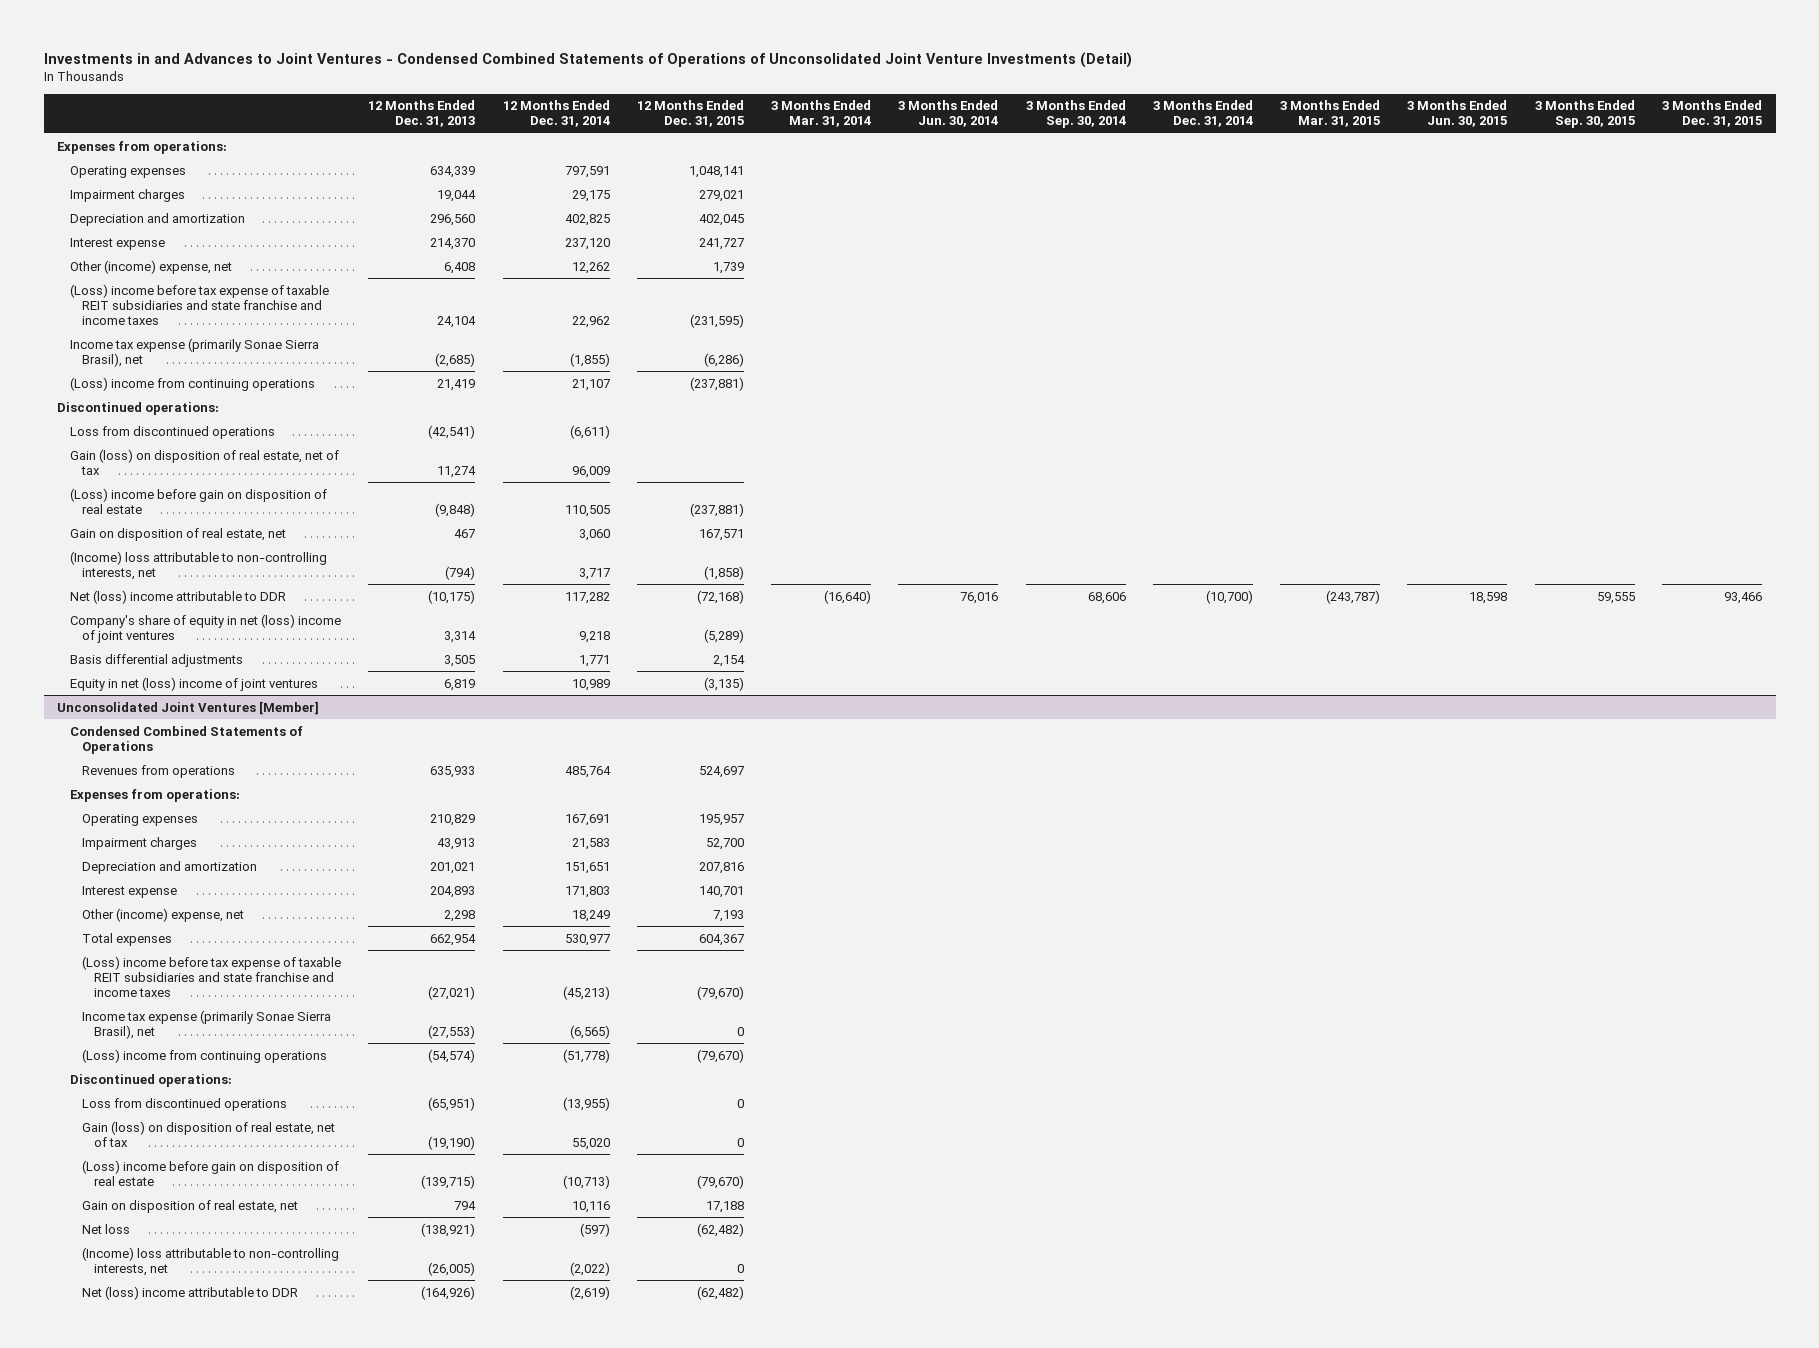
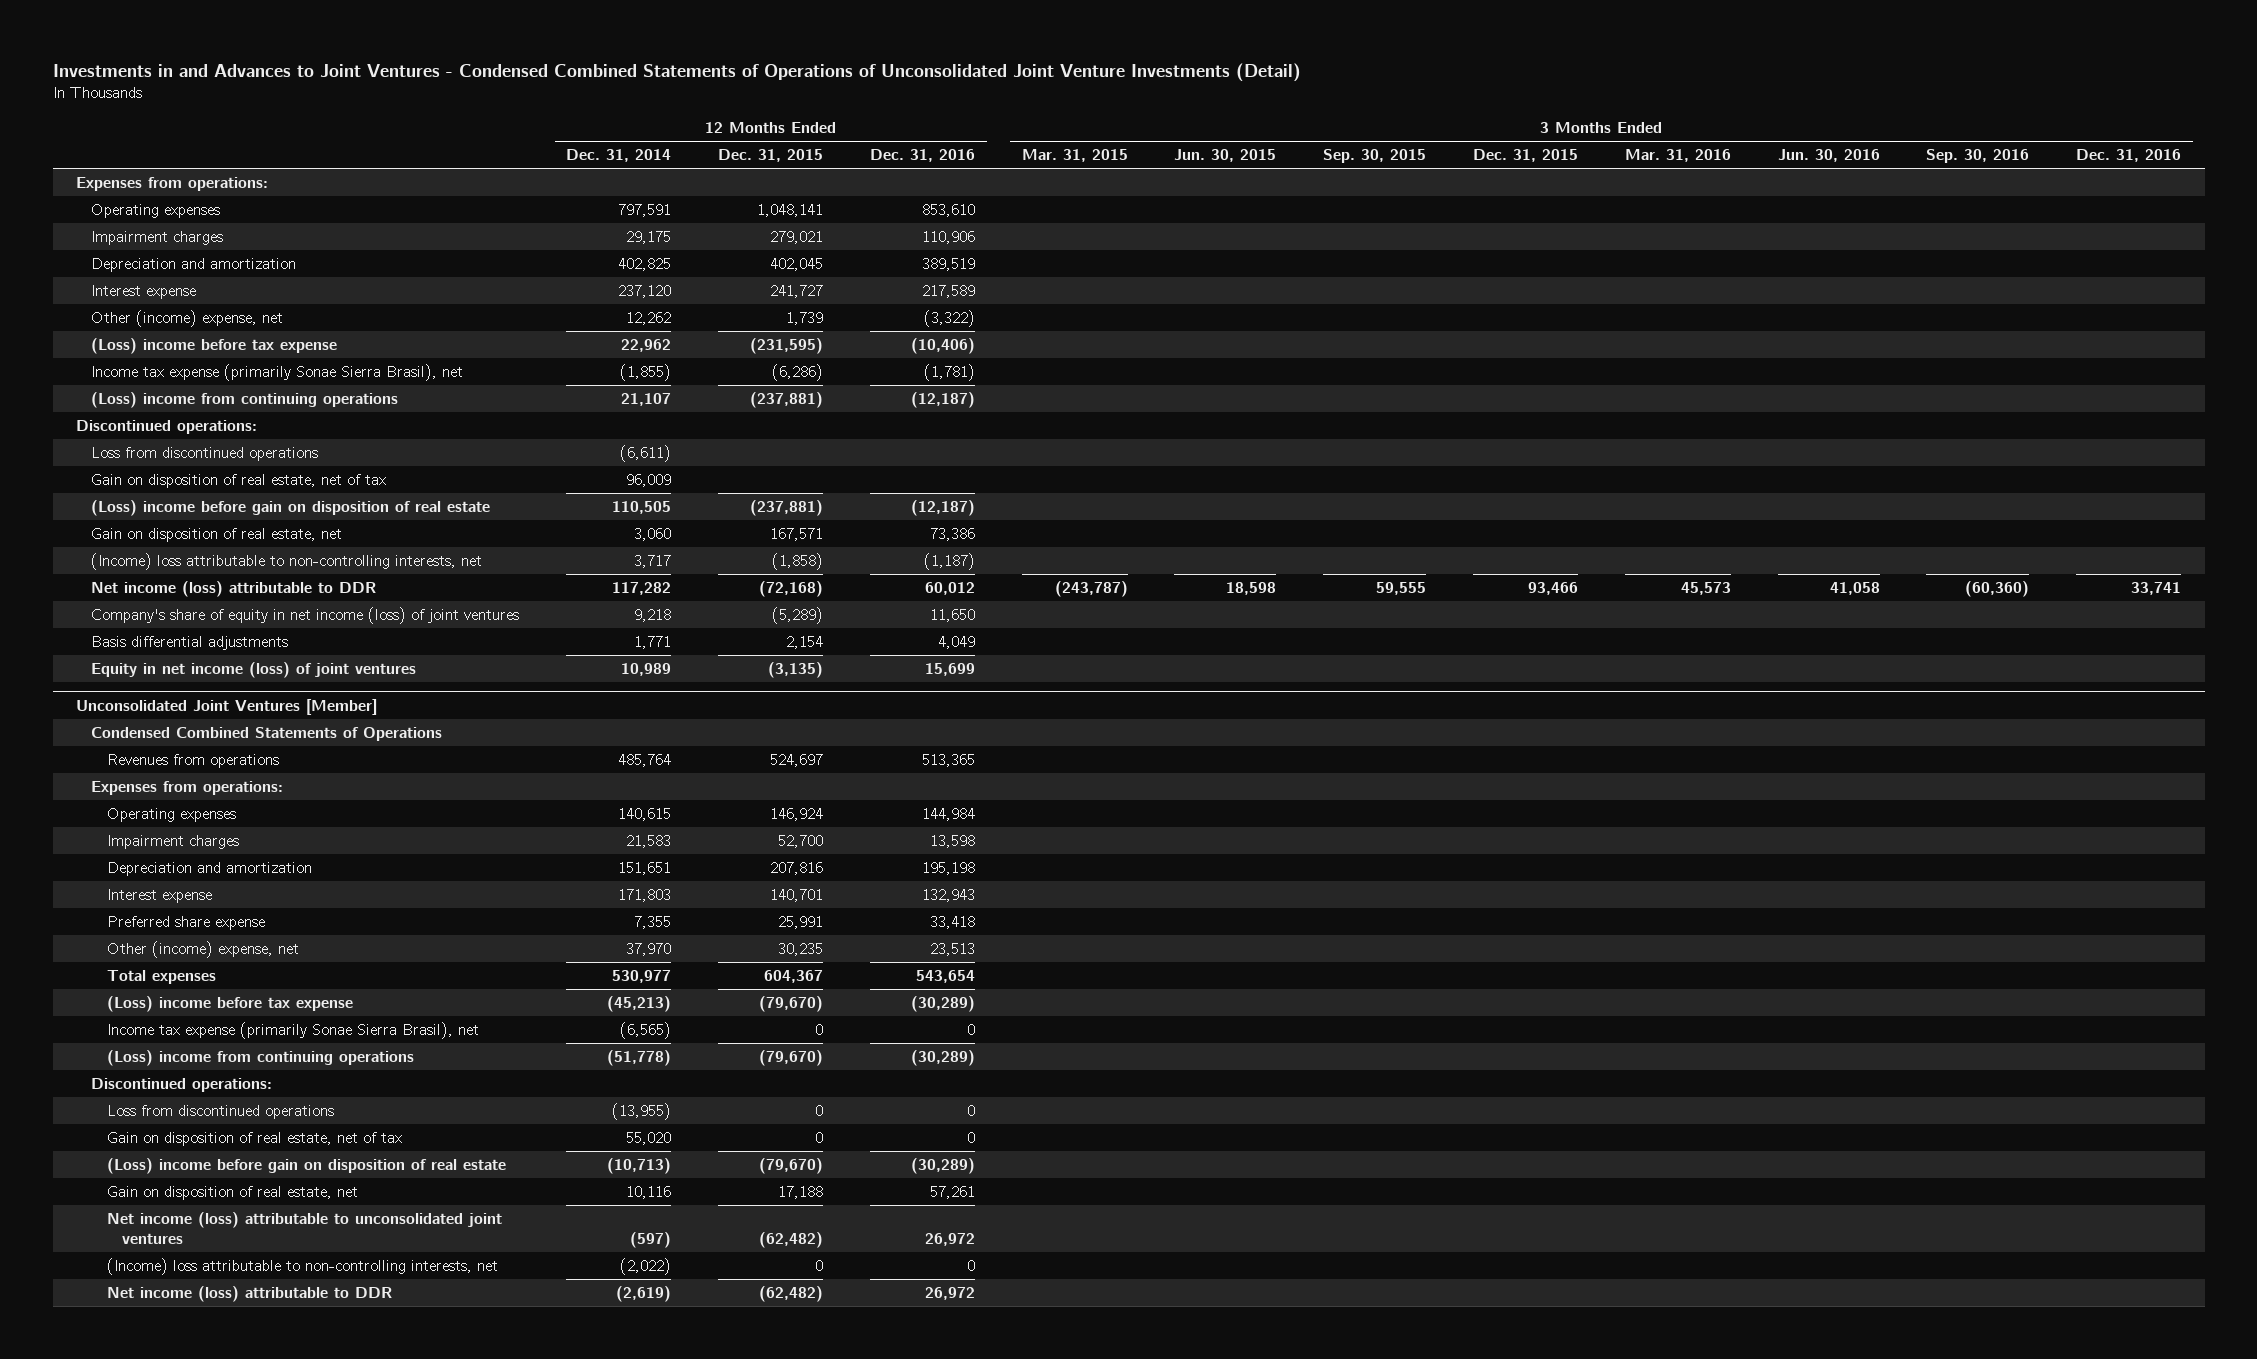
[368,100,476,128] 12 Months Ended Dec. 31, 2013 -> none
[771,100,872,128] 3 Months Ended Mar. 31, 2014 -> none
[898,100,999,128] 3 Months Ended Jun. 30, 2014 -> none
[1025,100,1126,129] 3 Months Ended Sep. 30, 2014 -> none
[1152,100,1253,128] 3 Months Ended Dec. 31, 2014 -> none
none -> [869,149,975,163] Dec. 31, 2016
none -> [1624,149,1731,163] Mar. 31, 2016
none -> [1777,149,1880,163] Jun. 30, 2016
none -> [1926,149,2030,164] Sep. 30, 2016
none -> [2076,149,2182,163] Dec. 31, 2016
[69,283,329,325] (Loss) income before tax expense of taxable REIT subsidiaries and state franchise and income taxes -> [91,337,338,354] (Loss) income before tax expense
[69,448,339,475] Gain (loss) on disposition of real estate, net of tax -> [91,473,387,488] Gain on disposition of real estate, net of tax
[69,589,286,604] Net (loss) income attributable to DDR -> [91,580,377,597] Net income (loss) attributable to DDR
[69,613,341,643] Company's share of equity in net (loss) income of joint ventures -> [91,606,520,624] Company's share of equity in net income (loss) of joint ventures
[69,676,318,691] Equity in net (loss) income of joint ventures -> [91,661,417,678] Equity in net income (loss) of joint ventures
[564,813,610,826] 167,691 -> [618,807,672,821] 140,615
[698,813,744,826] 195,957 -> [770,807,824,821] 146,924
none -> [106,915,265,930] Preferred share expense
[571,909,610,922] 18,249 -> [626,942,672,956] 37,970
[712,909,744,922] 7,193 -> [778,942,824,956] 30,235
[81,955,341,997] (Loss) income before tax expense of taxable REIT subsidiaries and state franchise and income taxes -> [106,995,353,1012] (Loss) income before tax expense
[81,1120,335,1147] Gain (loss) on disposition of real estate, net of tax -> [106,1131,402,1146] Gain on disposition of real estate, net of tax
[81,1223,130,1234] Net loss -> [106,1211,502,1244] Net income (loss) attributable to unconsolidated joint ventures
[81,1285,298,1300] Net (loss) income attributable to DDR -> [106,1285,392,1302] Net income (loss) attributable to DDR

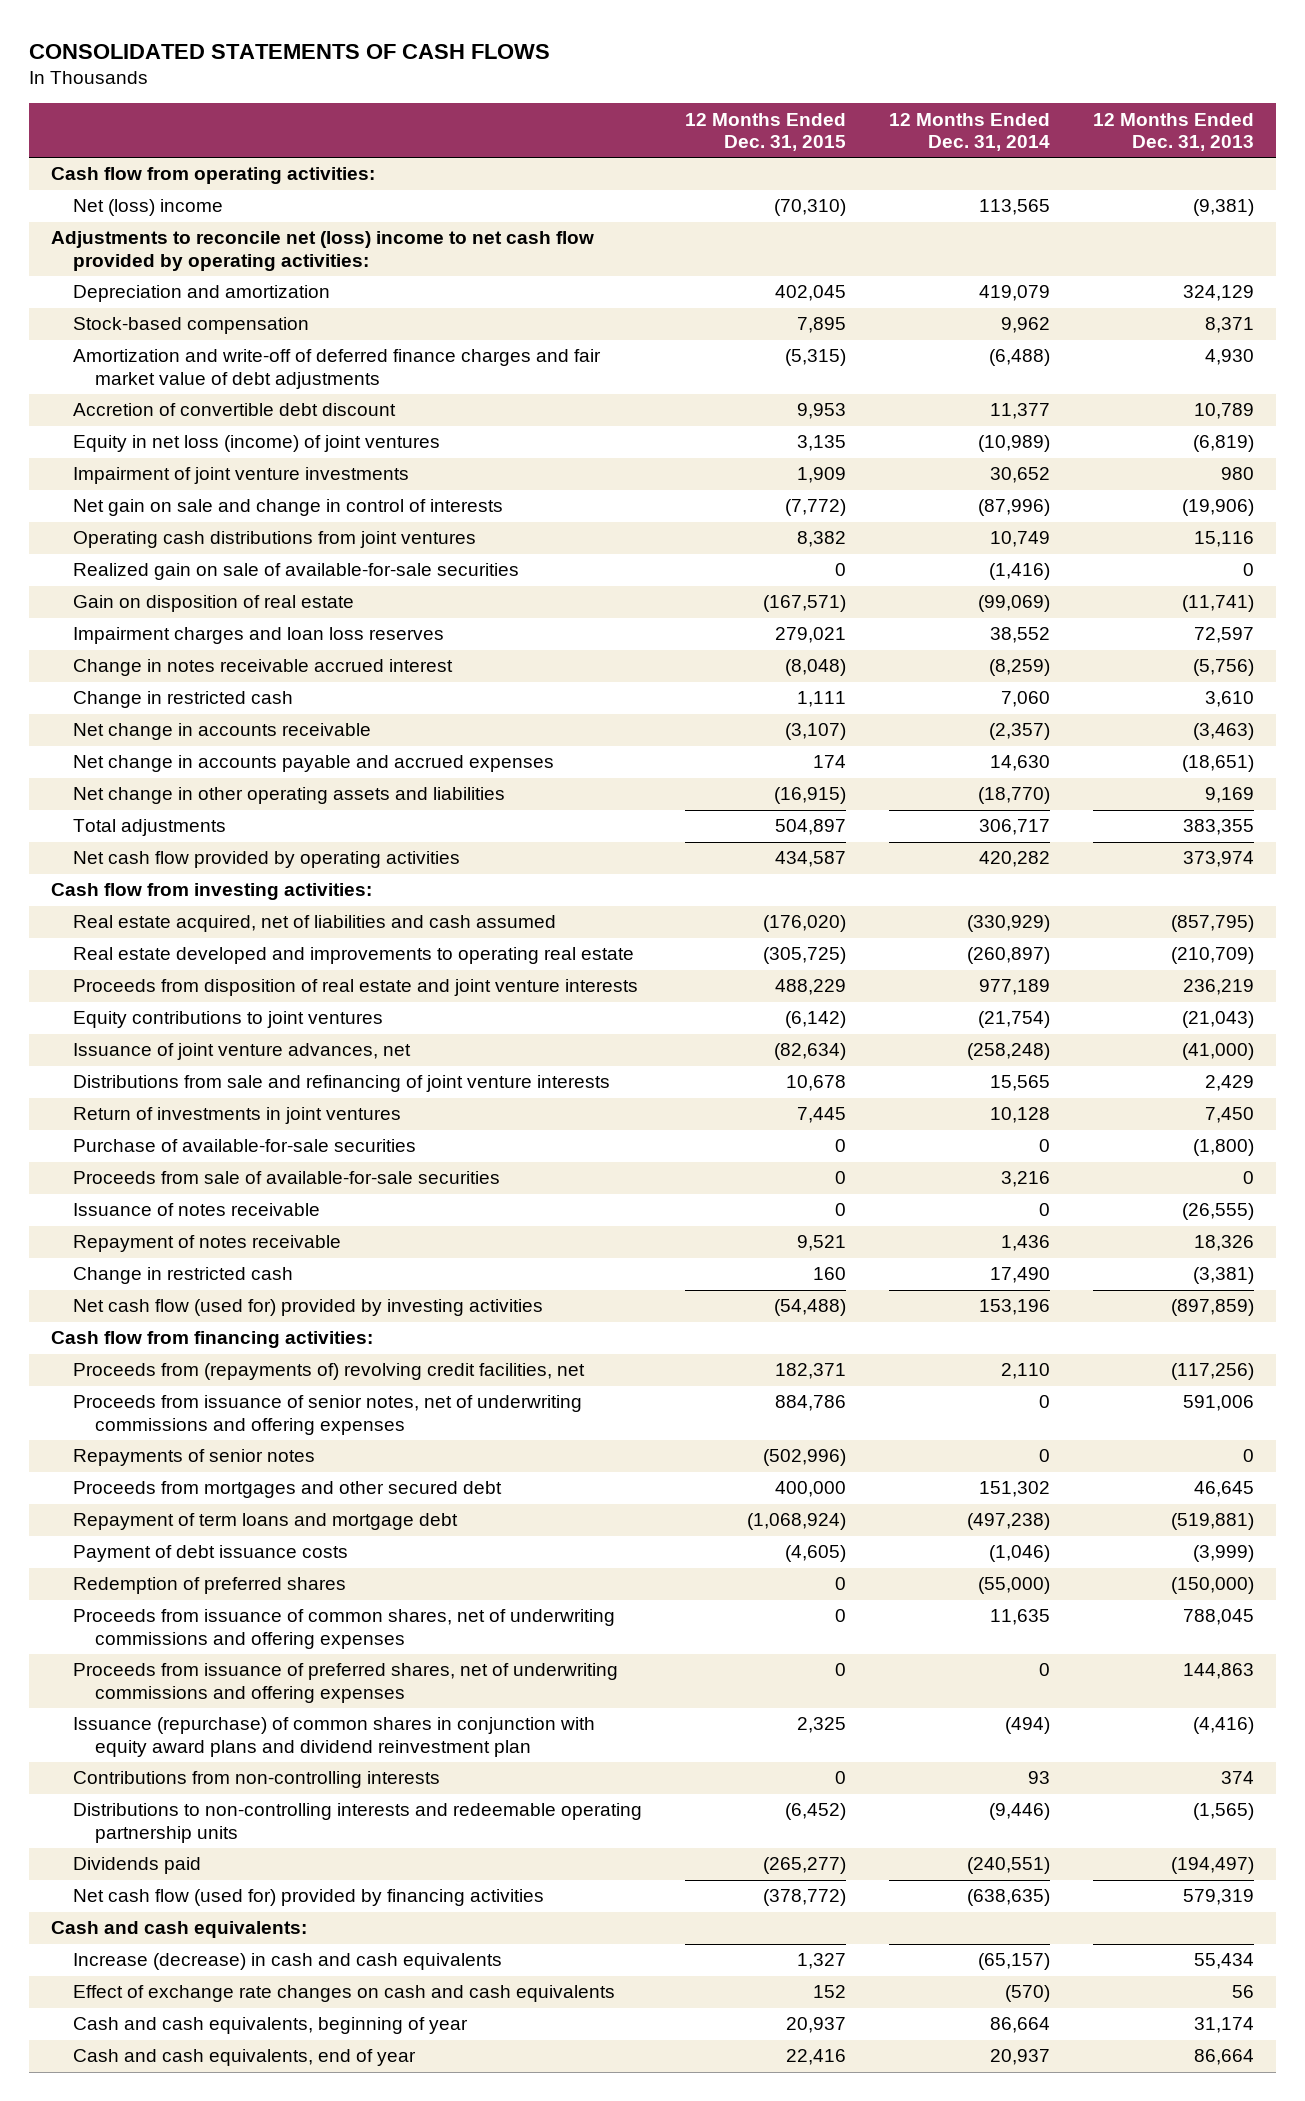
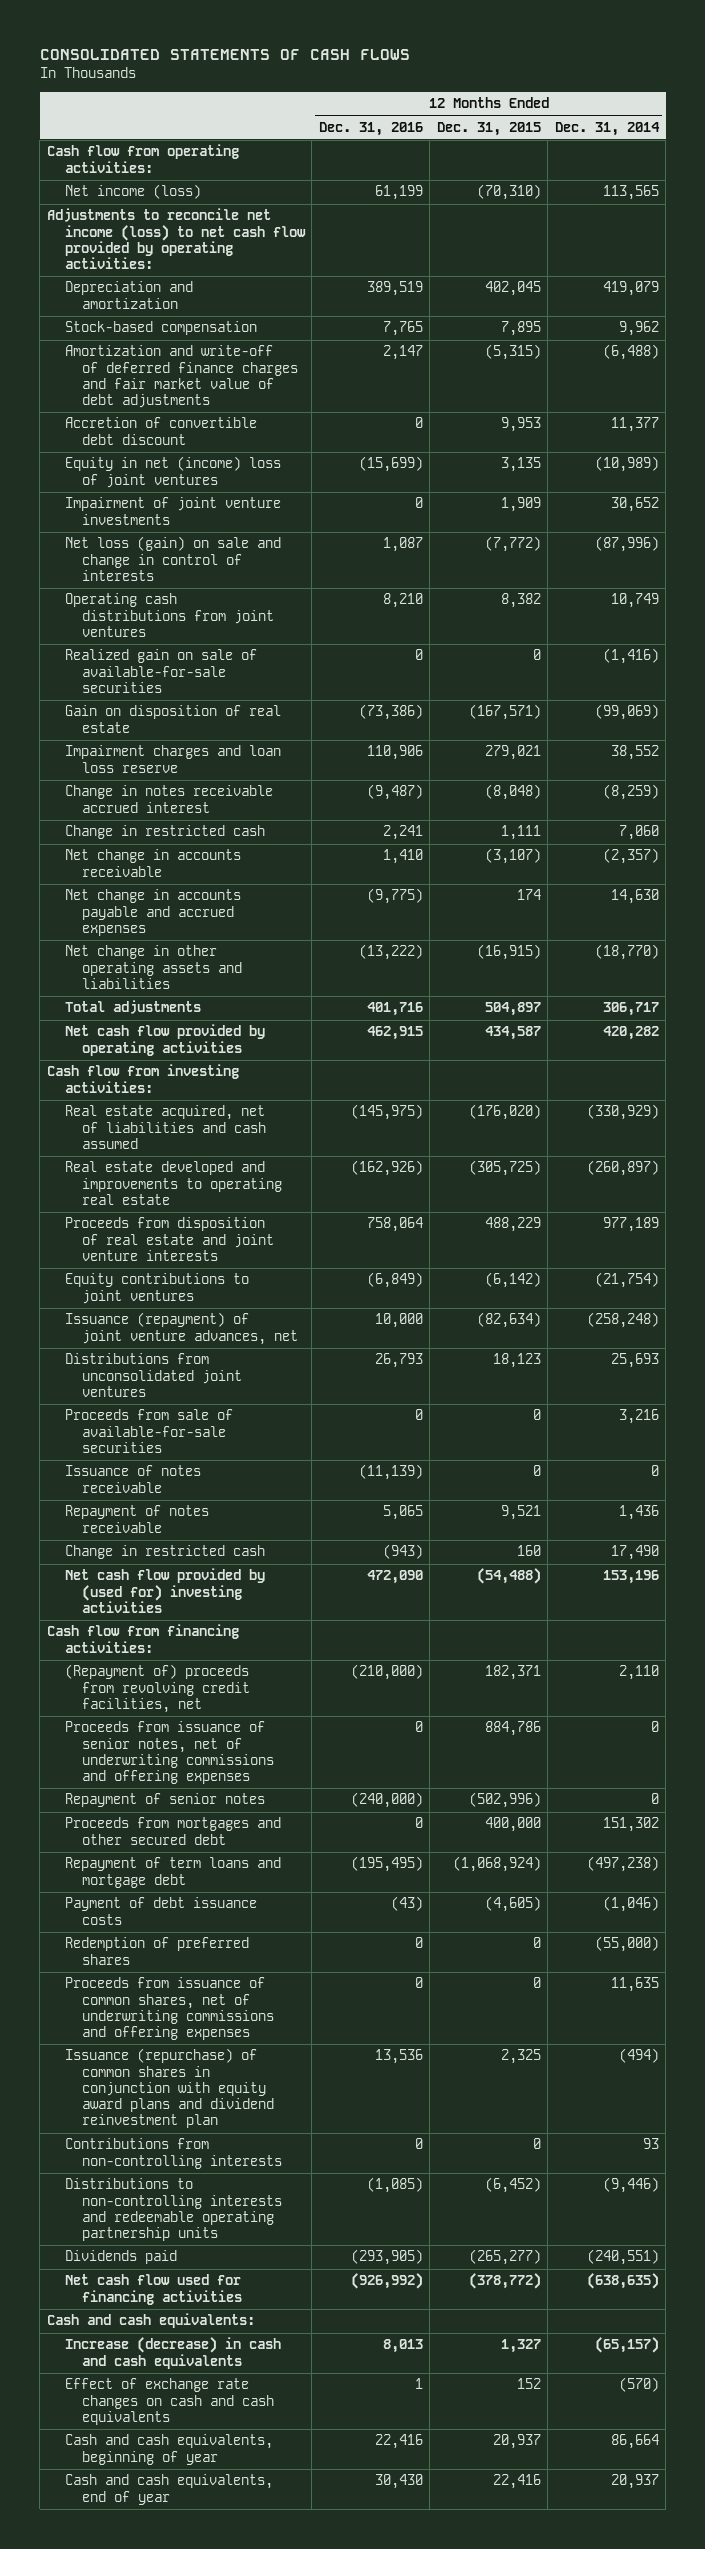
[1093,112,1255,151] 12 Months Ended Dec. 31, 2013 -> none
none -> [318,121,423,136] Dec. 31, 2016
[72,199,223,217] Net (loss) income -> [64,184,201,200] Net income (loss)
[50,231,594,271] Adjustments to reconcile net (loss) income to net cash flow provided by operating activities: -> [46,208,306,270] Adjustments to reconcile net income (loss) to net cash flow provided by operating activities:
[72,435,440,453] Equity in net loss (income) of joint ventures -> [64,456,281,488] Equity in net (income) loss of joint ventures
[72,499,503,517] Net gain on sale and change in control of interests -> [64,536,281,581] Net loss (gain) on sale and change in control of interests
[72,627,444,645] Impairment charges and loan loss reserves -> [64,745,281,773] Impairment charges and loan loss reserve
[72,1075,610,1093] Distributions from sale and refinancing of joint venture interests -> none
[72,1107,401,1125] Return of investments in joint ventures -> none
[72,1139,416,1153] Purchase of available-for-sale securities -> none
[72,1043,411,1061] Issuance of joint venture advances, net -> [64,1312,299,1345] Issuance (repayment) of joint venture advances, net
none -> [64,1353,243,1397] Distributions from unconsolidated joint ventures
[72,1299,543,1317] Net cash flow (used for) provided by investing activities -> [64,1568,265,1613] Net cash flow provided by (used for) investing activities
[72,1363,585,1381] Proceeds from (repayments of) revolving credit facilities, net -> [64,1664,251,1713] (Repayment of) proceeds from revolving credit facilities, net
[72,1449,315,1467] Repayments of senior notes -> [64,1793,265,1808] Repayment of senior notes
[72,1663,618,1703] Proceeds from issuance of preferred shares, net of underwriting commissions and offering expenses -> none
[72,1889,544,1907] Net cash flow (used for) provided by financing activities -> [64,2274,243,2305] Net cash flow used for financing activities

